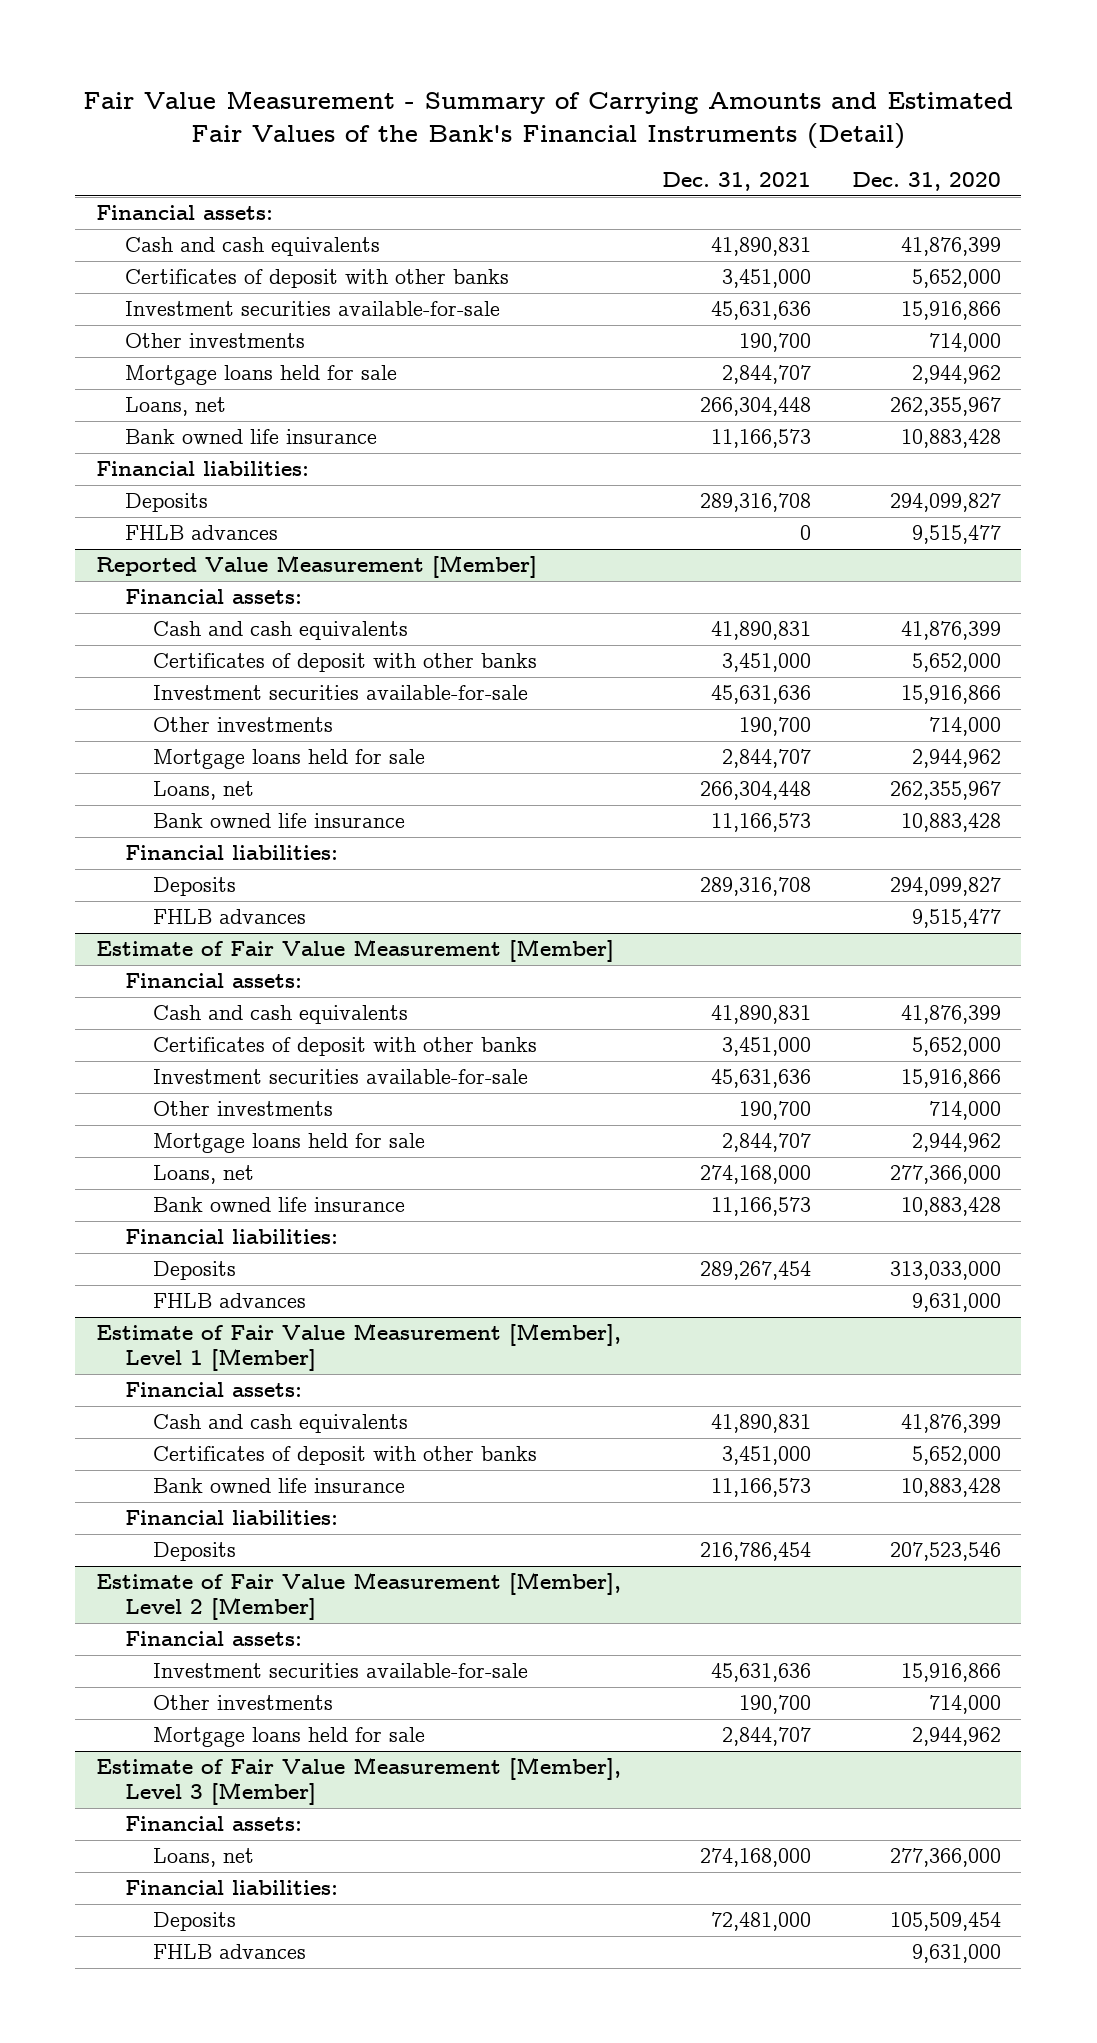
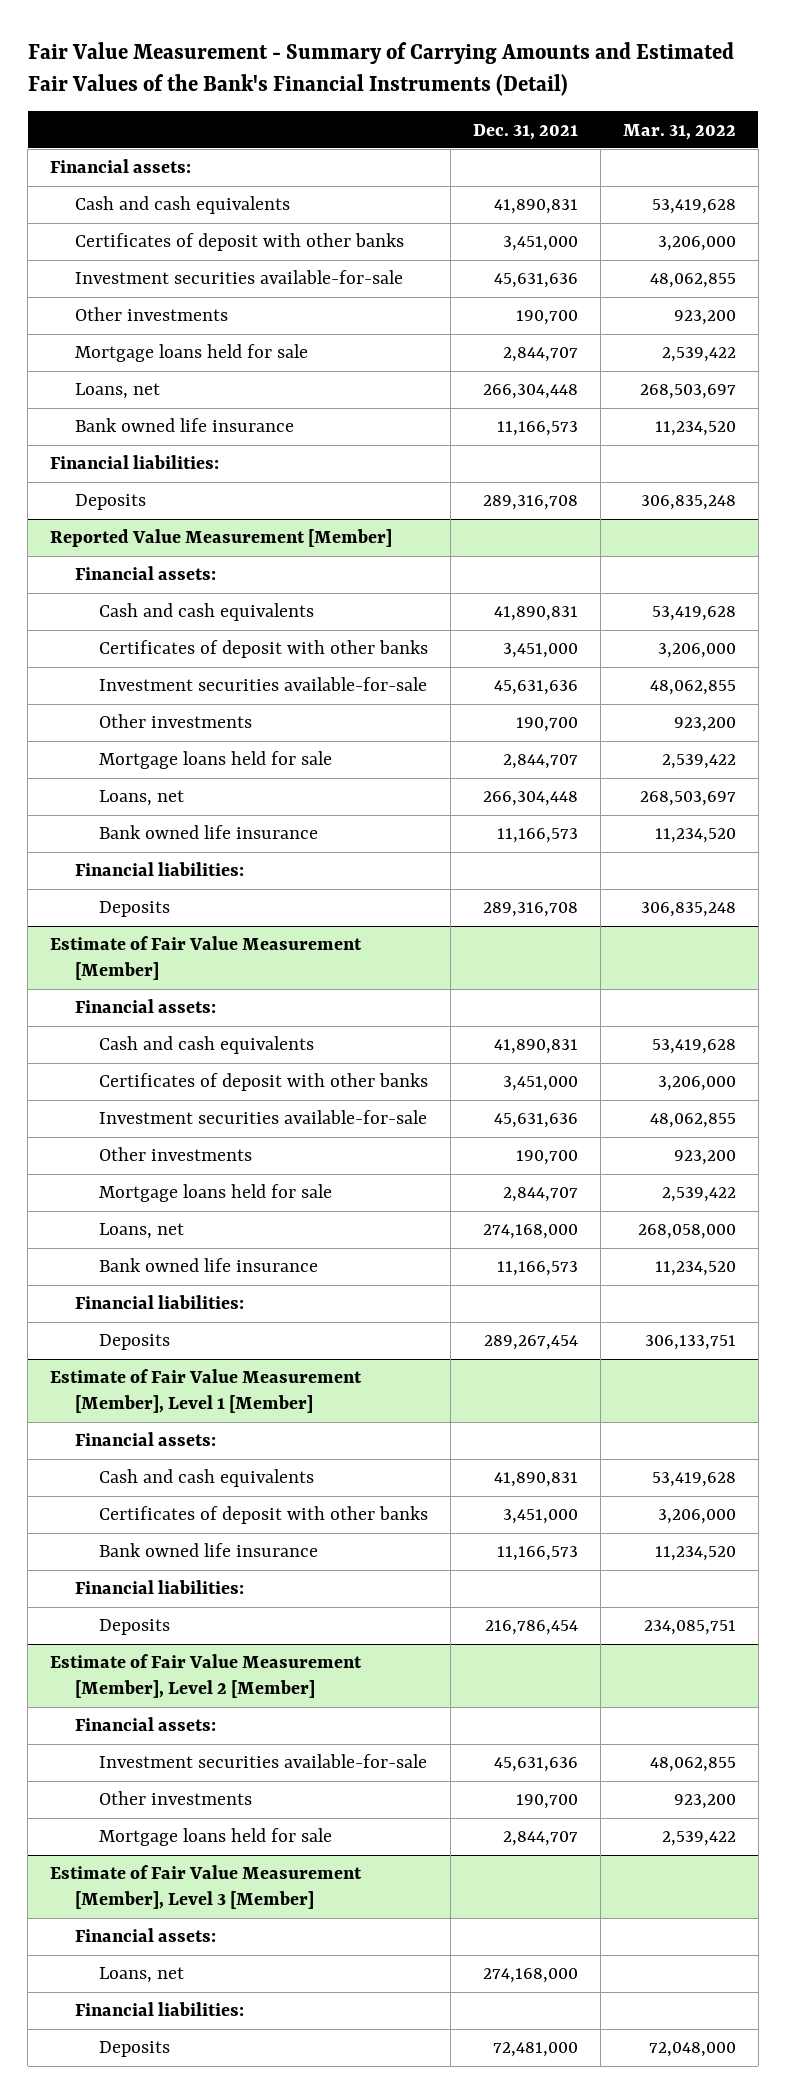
[851,172,1001,192] Dec. 31, 2020 -> none
none -> [622,123,736,140] Mar. 31, 2022
[124,525,278,541] FHLB advances -> none
[153,909,307,925] FHLB advances -> none
[153,1293,307,1309] FHLB advances -> none
[153,1944,307,1960] FHLB advances -> none

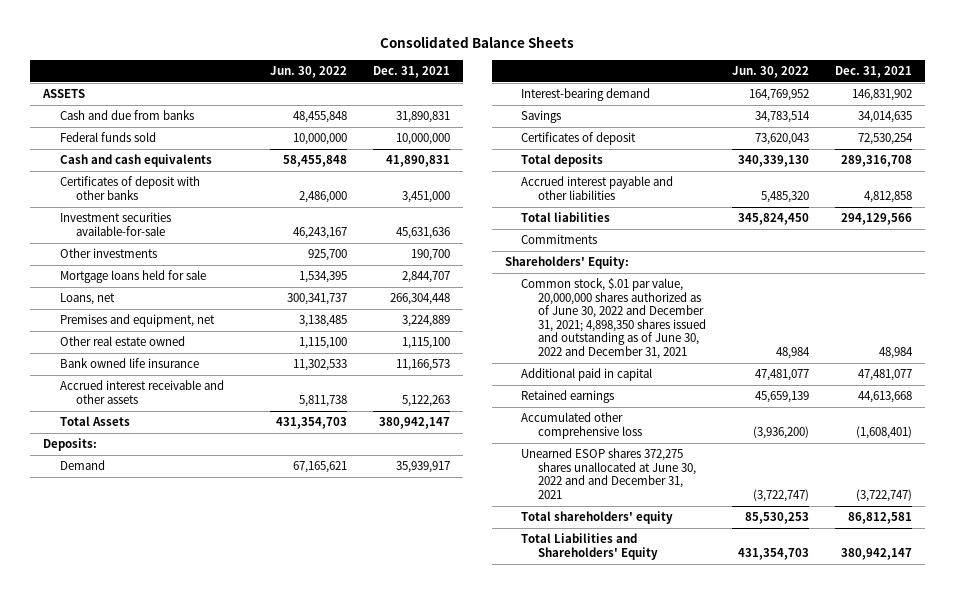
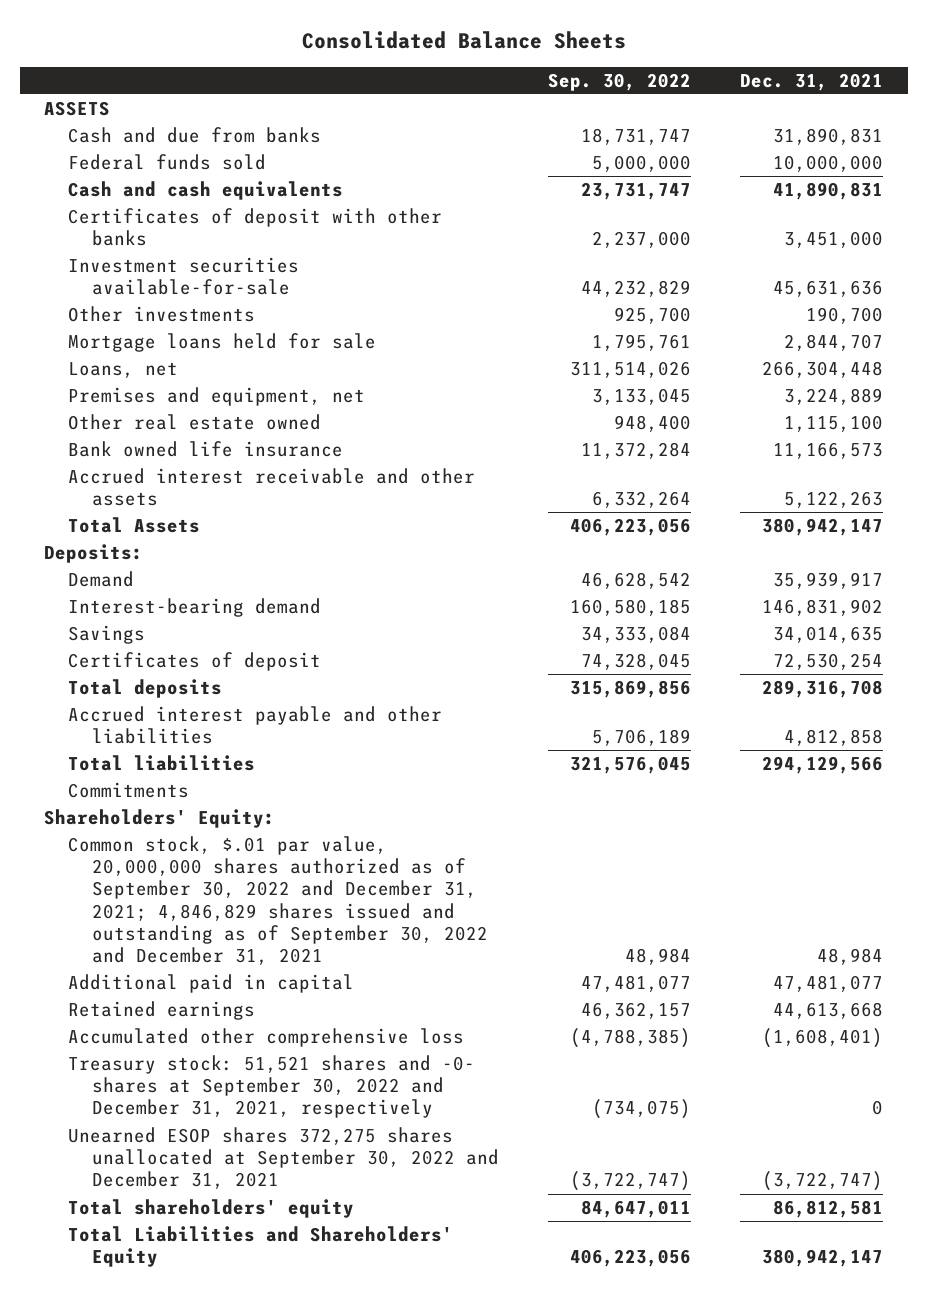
[269,66,347,79] Jun. 30, 2022 -> none
none -> [548,72,692,91] Sep. 30, 2022
[521,278,707,359] Common stock, $.01 par value, 20,000,000 shares authorized as of June 30, 2022 and December 31, 2021; 4,898,350 shares issued and outstanding as of June 30, 2022 and December 31, 2021 -> [68,836,489,965] Common stock, $.01 par value, 20,000,000 shares authorized as of September 30, 2022 and December 31, 2021; 4,846,829 shares issued and outstanding as of September 30, 2022 and December 31, 2021
none -> [68,1055,476,1119] Treasury stock: 51,521 shares and -0- shares at September 30, 2022 and December 31, 2021, respectively
[521,448,697,499] Unearned ESOP shares 372,275 shares unallocated at June 30, 2022 and and December 31, 2021 -> [68,1127,500,1190] Unearned ESOP shares 372,275 shares unallocated at September 30, 2022 and December 31, 2021

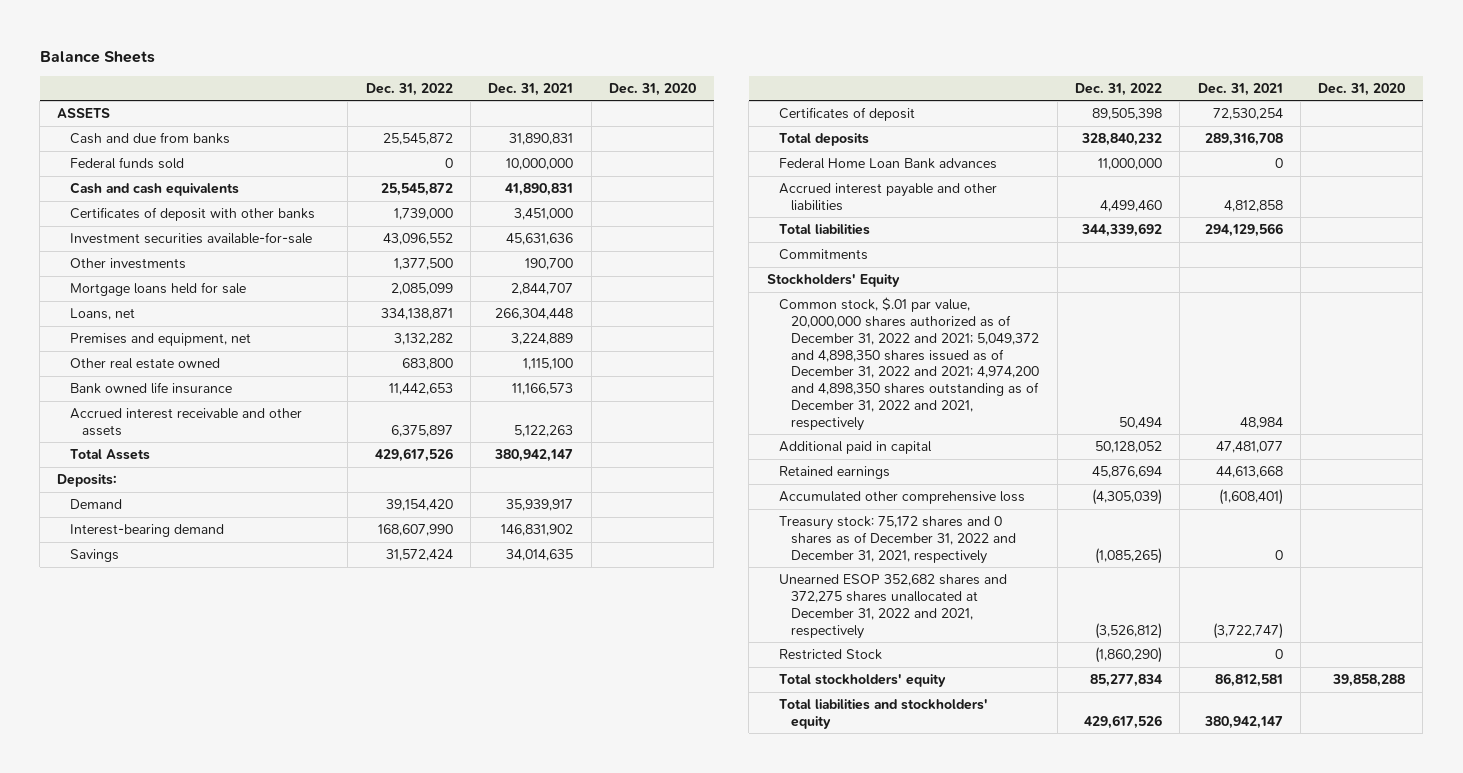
[301,31,626,50] Consolidated Balance Sheets -> [39,50,155,63] Balance Sheets
[548,72,692,91] Sep. 30, 2022 -> none
none -> [365,82,453,96] Dec. 31, 2022
none -> [608,82,696,96] Dec. 31, 2020
none -> [778,158,997,170] Federal Home Loan Bank advances
[44,809,276,829] Shareholders' Equity: -> [766,274,900,288] Stockholders' Equity
[68,836,489,965] Common stock, $.01 par value, 20,000,000 shares authorized as of September 30, 2022 and December 31, 2021; 4,846,829 shares issued and outstanding as of September 30, 2022 and December 31, 2021 -> [778,297,1040,431] Common stock, $.01 par value, 20,000,000 shares authorized as of December 31, 2022 and 2021; 5,049,372 and 4,898,350 shares issued as of December 31, 2022 and 2021; 4,974,200 and 4,898,350 shares outstanding as of December 31, 2022 and 2021, respectively
[68,1055,476,1119] Treasury stock: 51,521 shares and -0- shares at September 30, 2022 and December 31, 2021, respectively -> [778,516,1017,564] Treasury stock: 75,172 shares and 0 shares as of December 31, 2022 and December 31, 2021, respectively
[68,1127,500,1190] Unearned ESOP shares 372,275 shares unallocated at September 30, 2022 and December 31, 2021 -> [778,574,1007,639] Unearned ESOP 352,682 shares and 372,275 shares unallocated at December 31, 2022 and 2021, respectively
none -> [778,649,882,661] Restricted Stock
[68,1199,355,1219] Total shareholders' equity -> [778,674,946,688] Total stockholders' equity
[68,1226,454,1268] Total Liabilities and Shareholders' Equity -> [778,699,988,729] Total liabilities and stockholders' equity

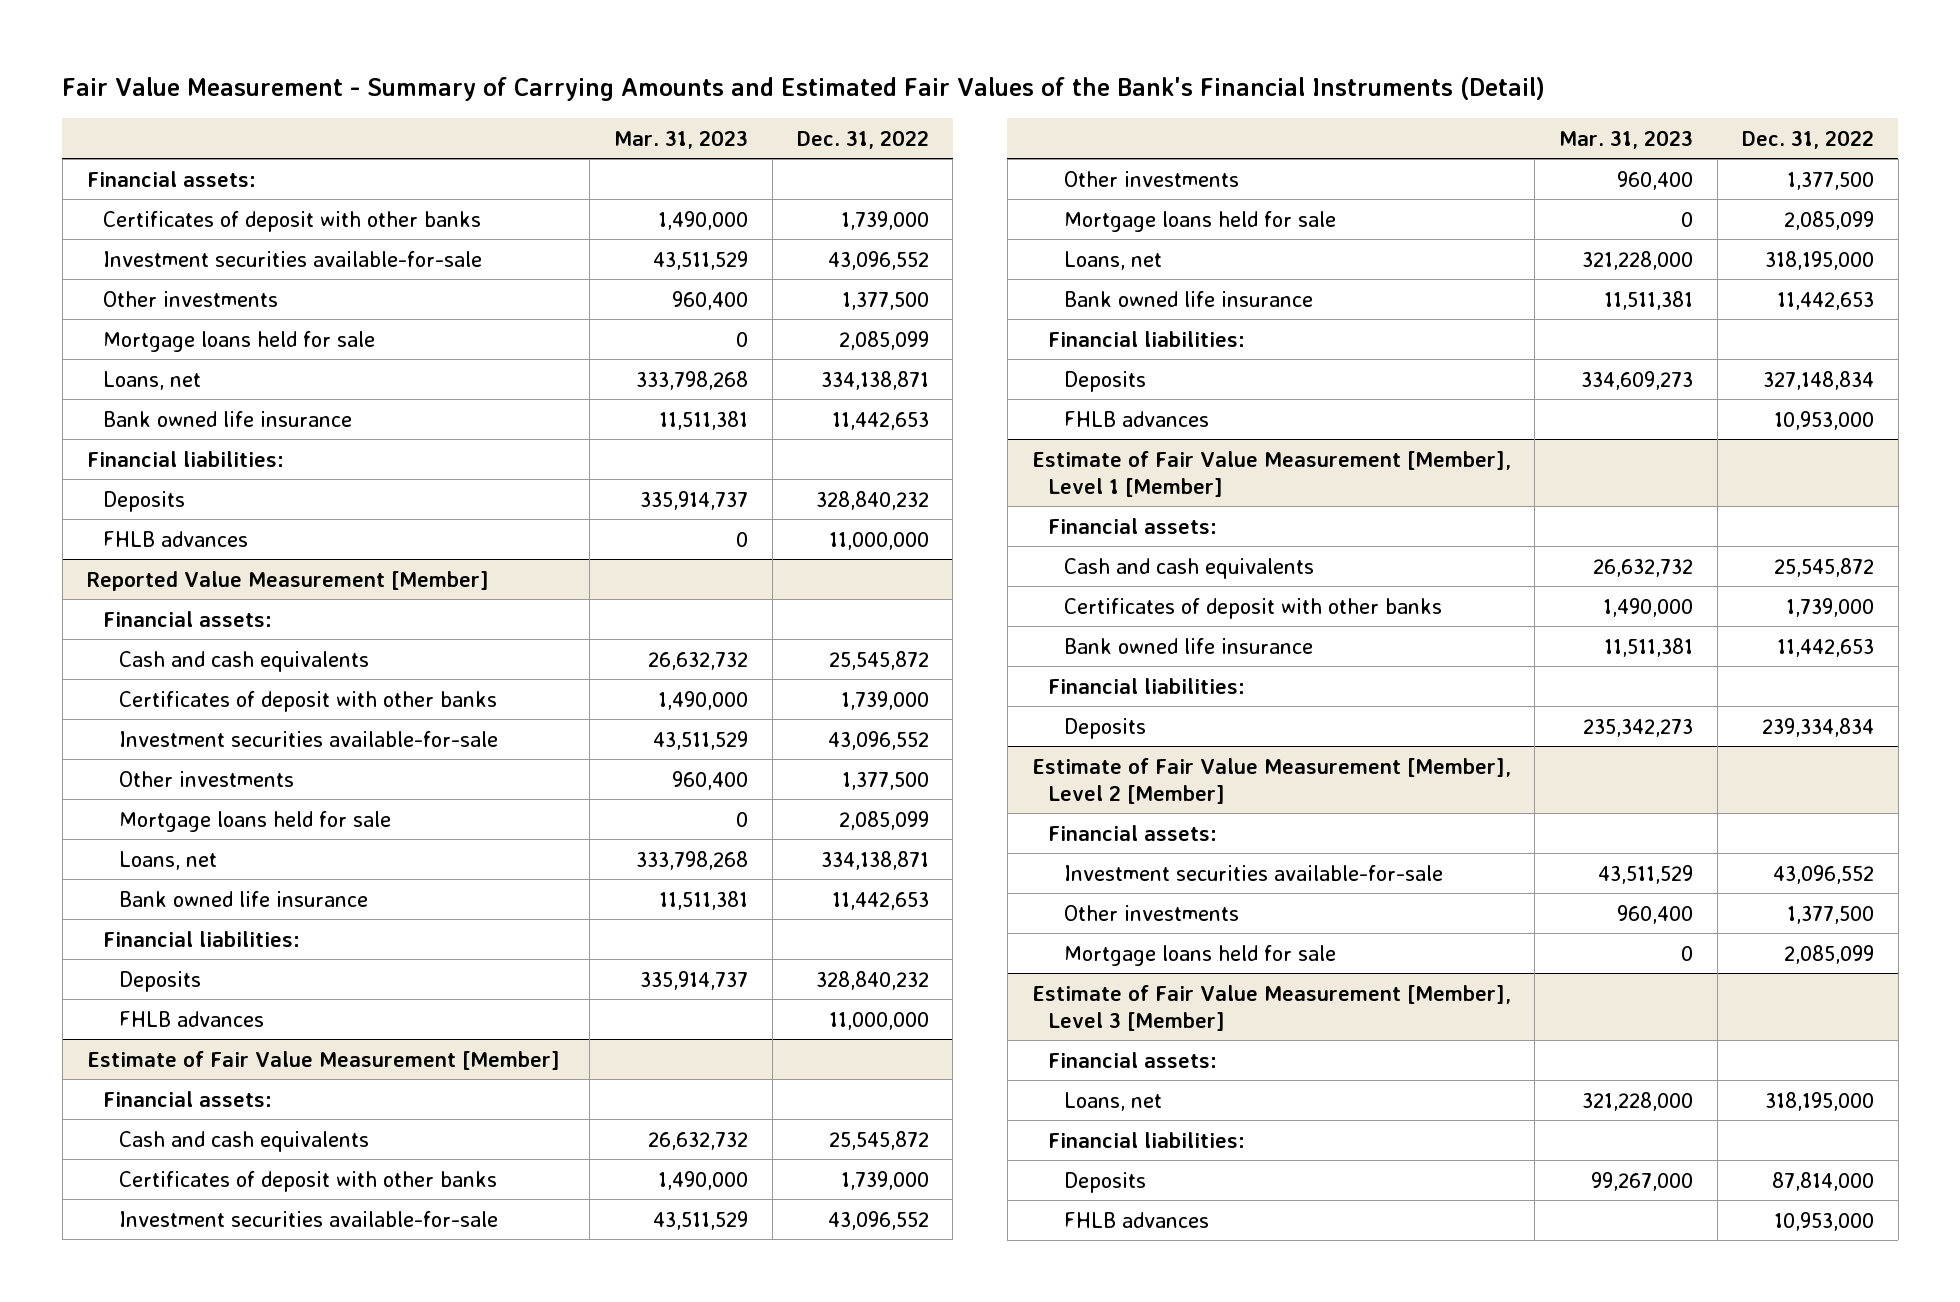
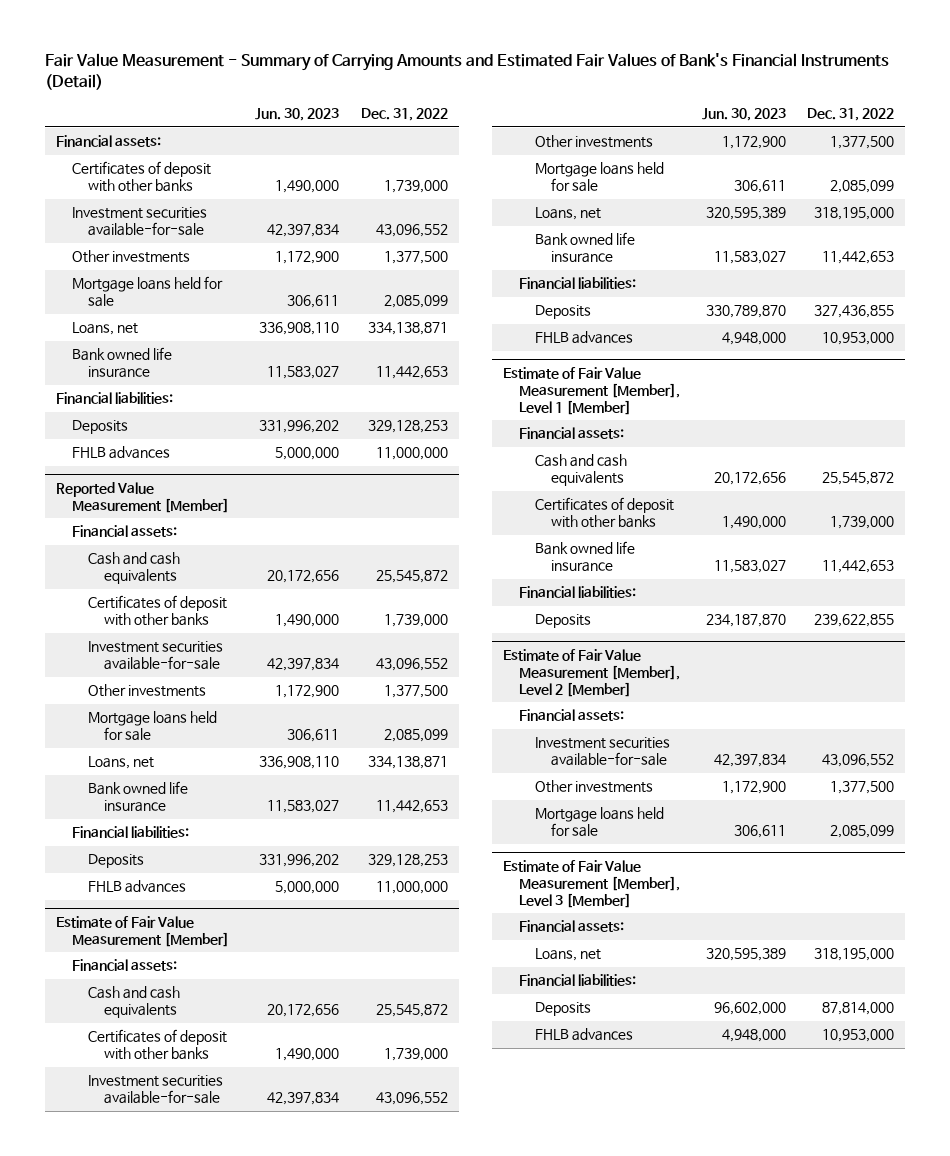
[62,77,1546,102] Fair Value Measurement - Summary of Carrying Amounts and Estimated Fair Values of the Bank's Financial Instruments (Detail) -> [45,52,890,90] Fair Value Measurement - Summary of Carrying Amounts and Estimated Fair Values of Bank's Financial Instruments (Detail)
[614,129,749,149] Mar. 31, 2023 -> none
none -> [254,108,339,122] Jun. 30, 2023
[815,490,929,510] 328,840,232 -> [367,420,448,434] 329,128,253
[815,970,929,990] 328,840,232 -> [367,854,448,868] 329,128,253
[1762,370,1874,390] 327,148,834 -> [814,305,895,319] 327,436,855
[1761,717,1874,737] 239,334,834 -> [814,614,895,628] 239,622,855

